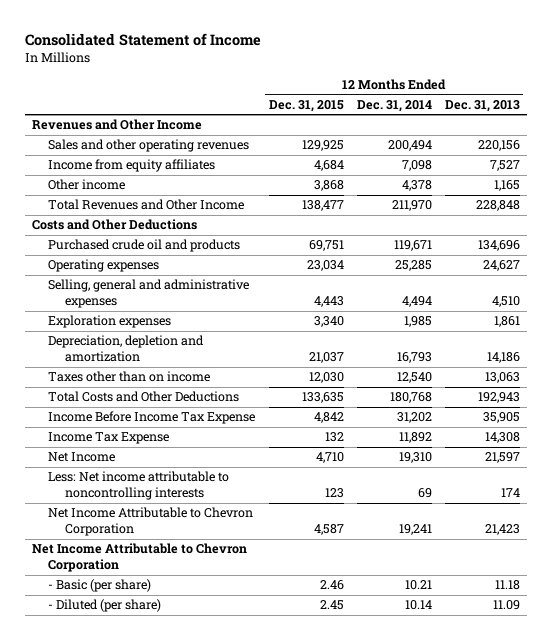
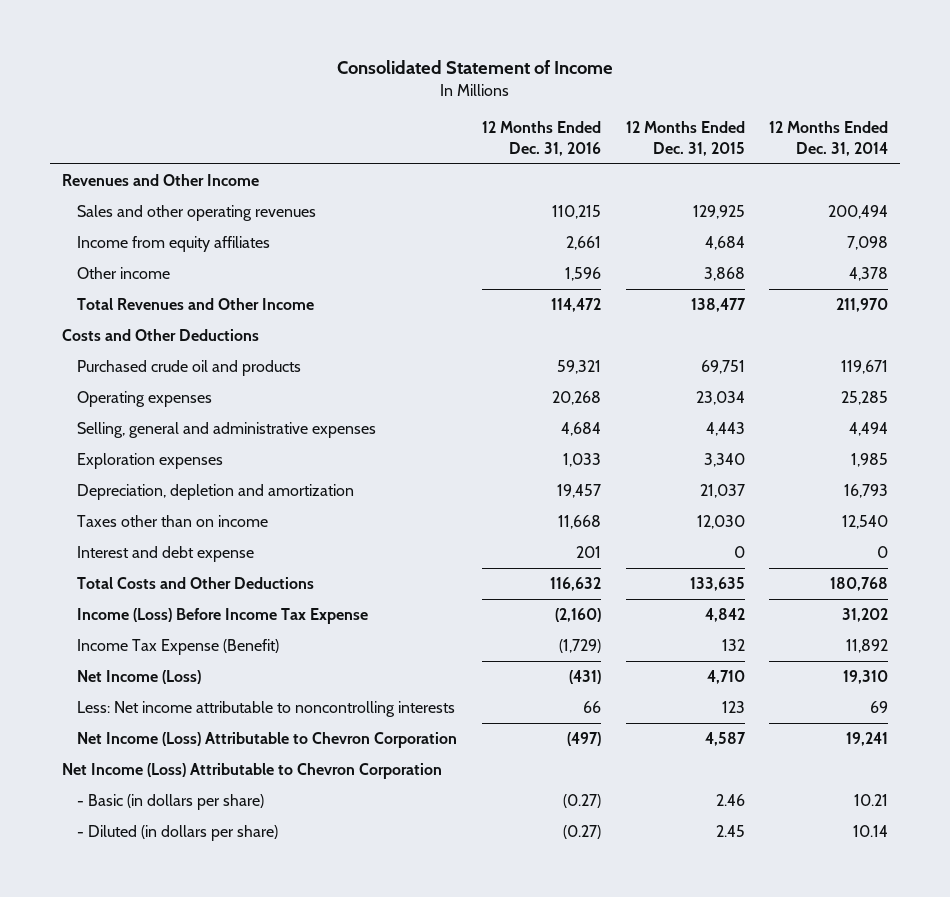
[445,99,521,112] Dec. 31, 2013 -> none
none -> [481,121,601,156] 12 Months Ended Dec. 31, 2016
none -> [77,546,255,563] Interest and debt expense
[48,411,256,425] Income Before Income Tax Expense -> [77,608,369,625] Income (Loss) Before Income Tax Expense
[48,432,170,445] Income Tax Expense -> [77,639,280,656] Income Tax Expense (Benefit)
[48,452,116,463] Net Income -> [77,670,202,685] Net Income (Loss)
[48,507,254,537] Net Income Attributable to Chevron Corporation -> [77,732,458,749] Net Income (Loss) Attributable to Chevron Corporation
[32,543,248,573] Net Income Attributable to Chevron Corporation -> [62,763,443,780] Net Income (Loss) Attributable to Chevron Corporation
[48,579,152,593] - Basic (per share) -> [77,794,265,811] - Basic (in dollars per share)
[48,599,162,613] - Diluted (per share) -> [77,825,279,842] - Diluted (in dollars per share)

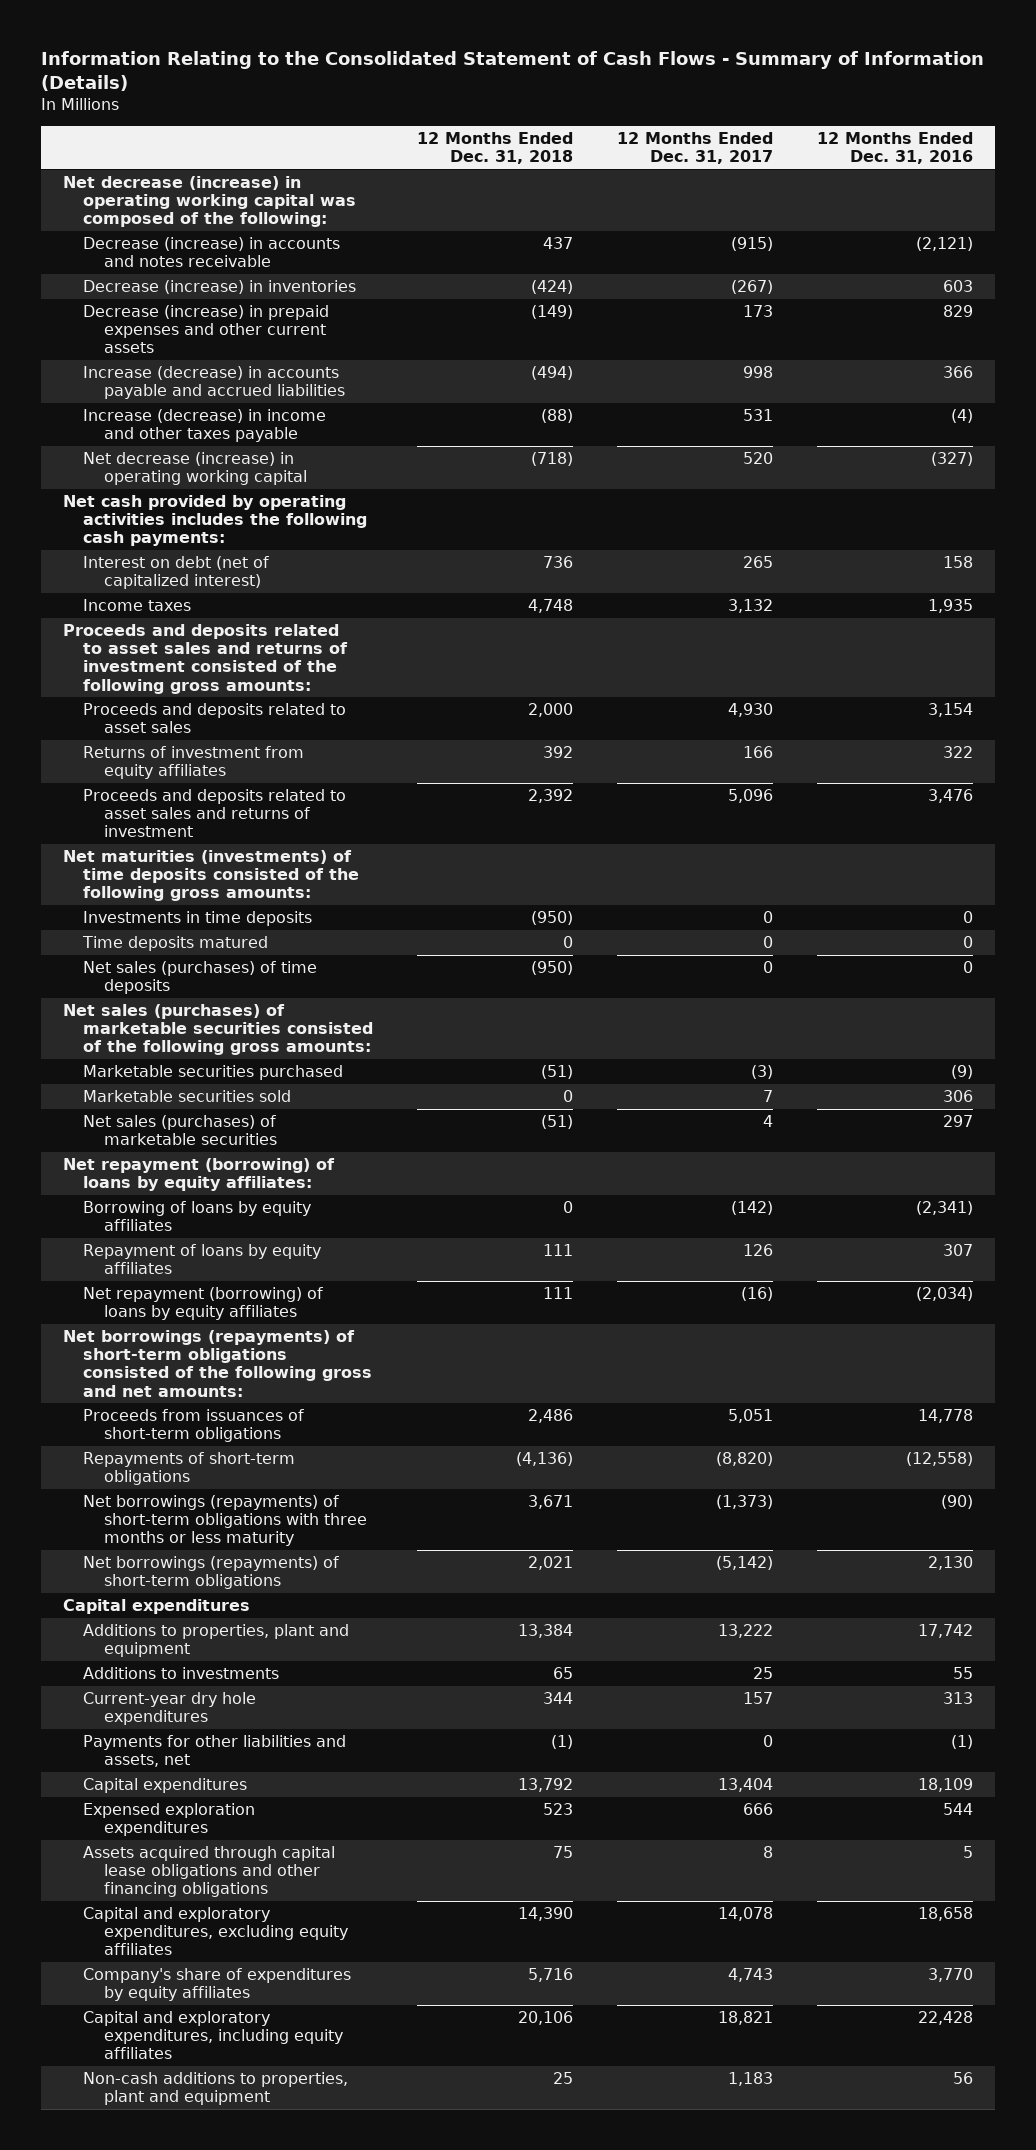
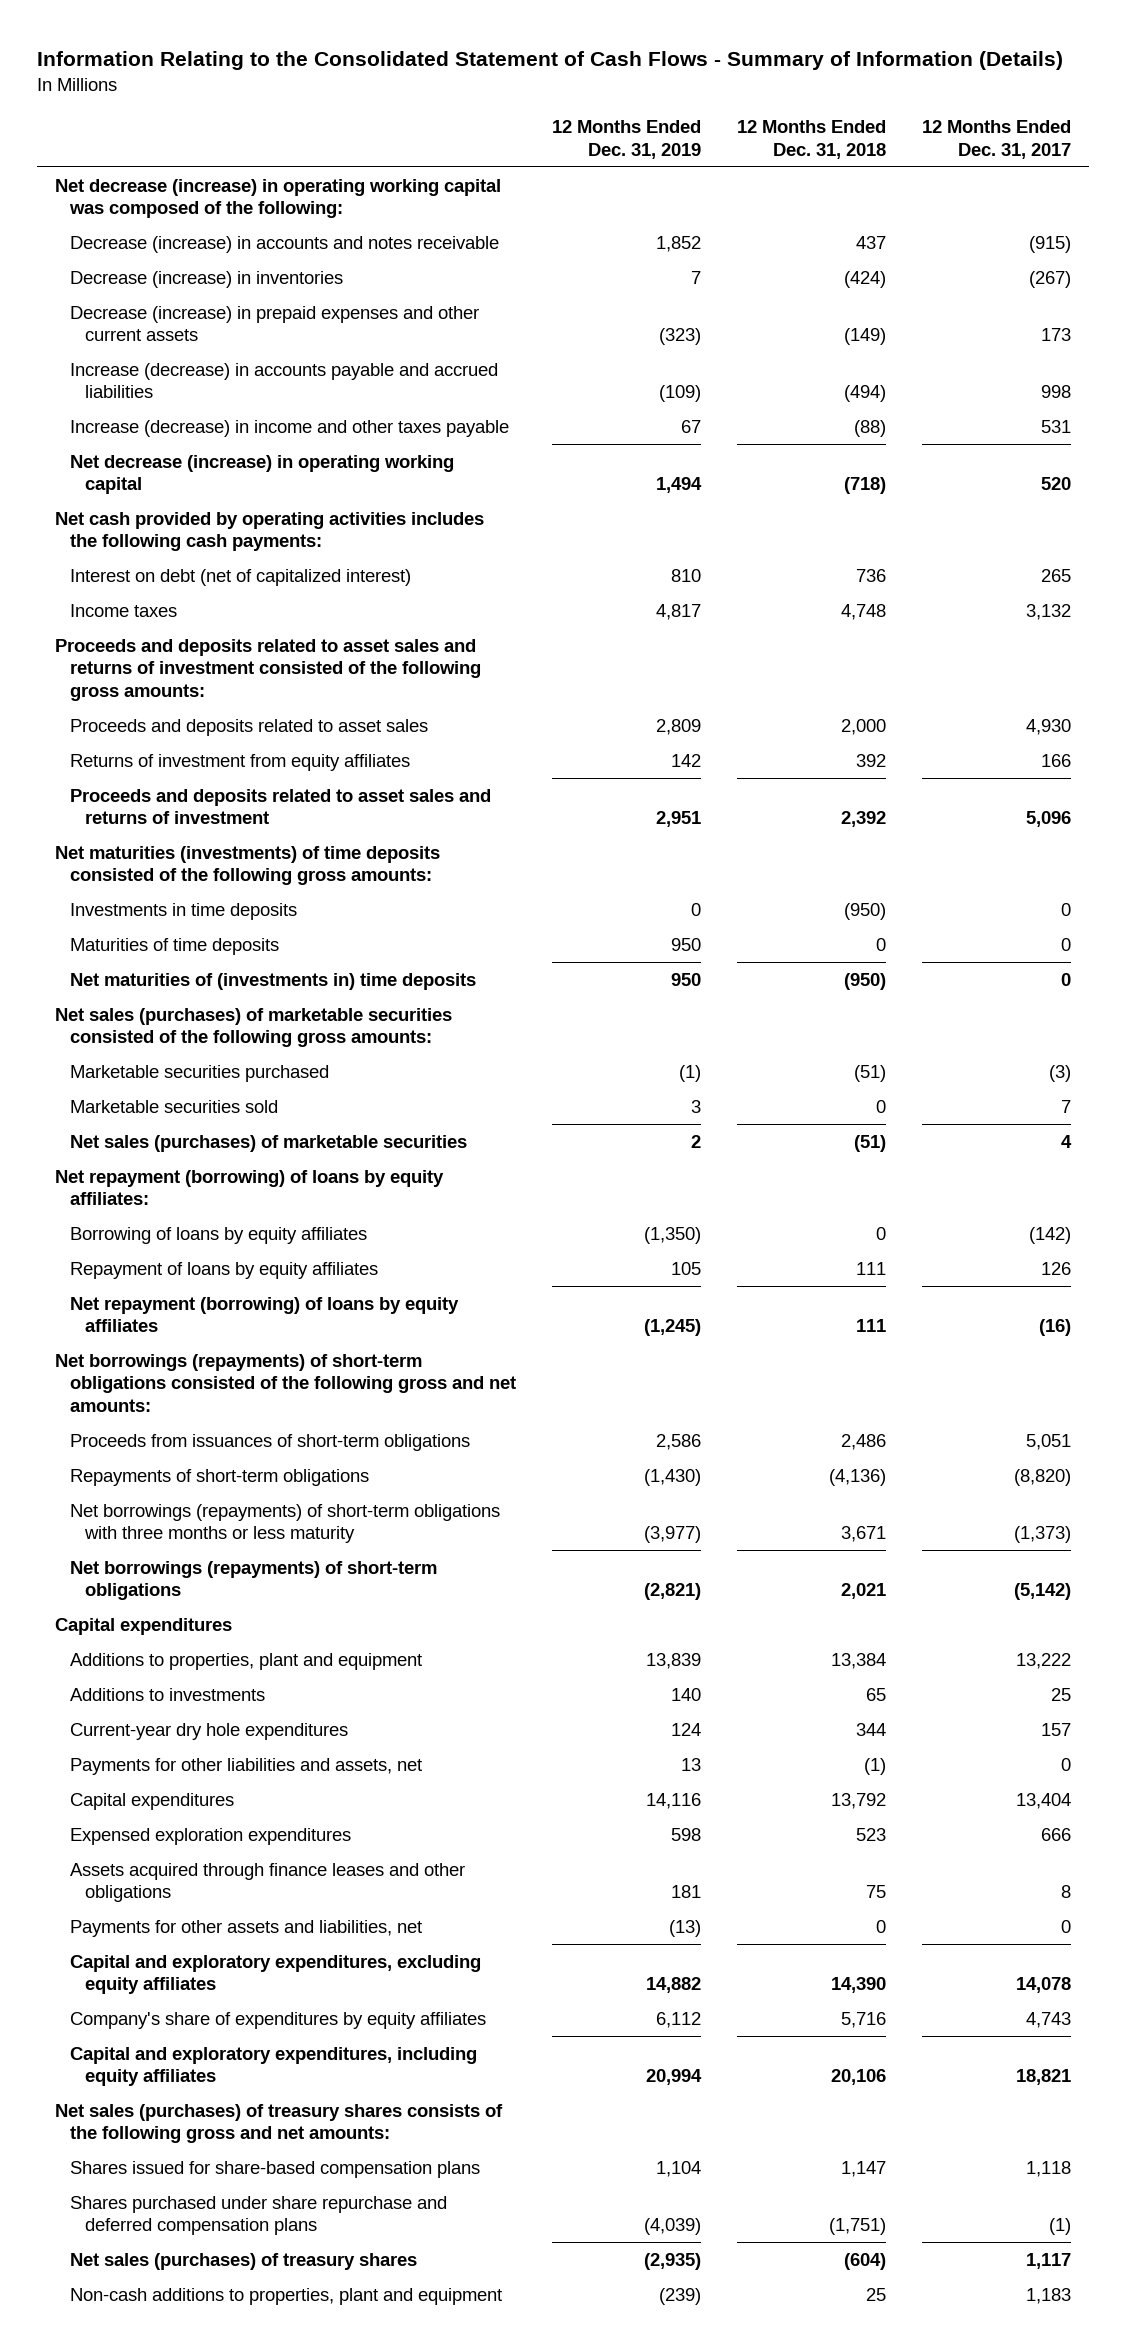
[816,131,973,165] 12 Months Ended Dec. 31, 2016 -> none
none -> [551,119,701,159] 12 Months Ended Dec. 31, 2019
[83,961,318,995] Net sales (purchases) of time deposits -> none
[82,936,269,952] Time deposits matured -> [70,937,280,955] Maturities of time deposits
none -> [70,972,477,990] Net maturities of (investments in) time deposits
[83,1846,336,1898] Assets acquired through capital lease obligations and other financing obligations -> [70,1862,466,1903] Assets acquired through finance leases and other obligations
none -> [70,1919,423,1937] Payments for other assets and liabilities, net
none -> [55,2103,504,2144] Net sales (purchases) of treasury shares consists of the following gross and net amounts:
none -> [70,2160,481,2178] Shares issued for share-based compensation plans
none -> [70,2195,448,2236] Shares purchased under share repurchase and deferred compensation plans
none -> [70,2252,418,2270] Net sales (purchases) of treasury shares

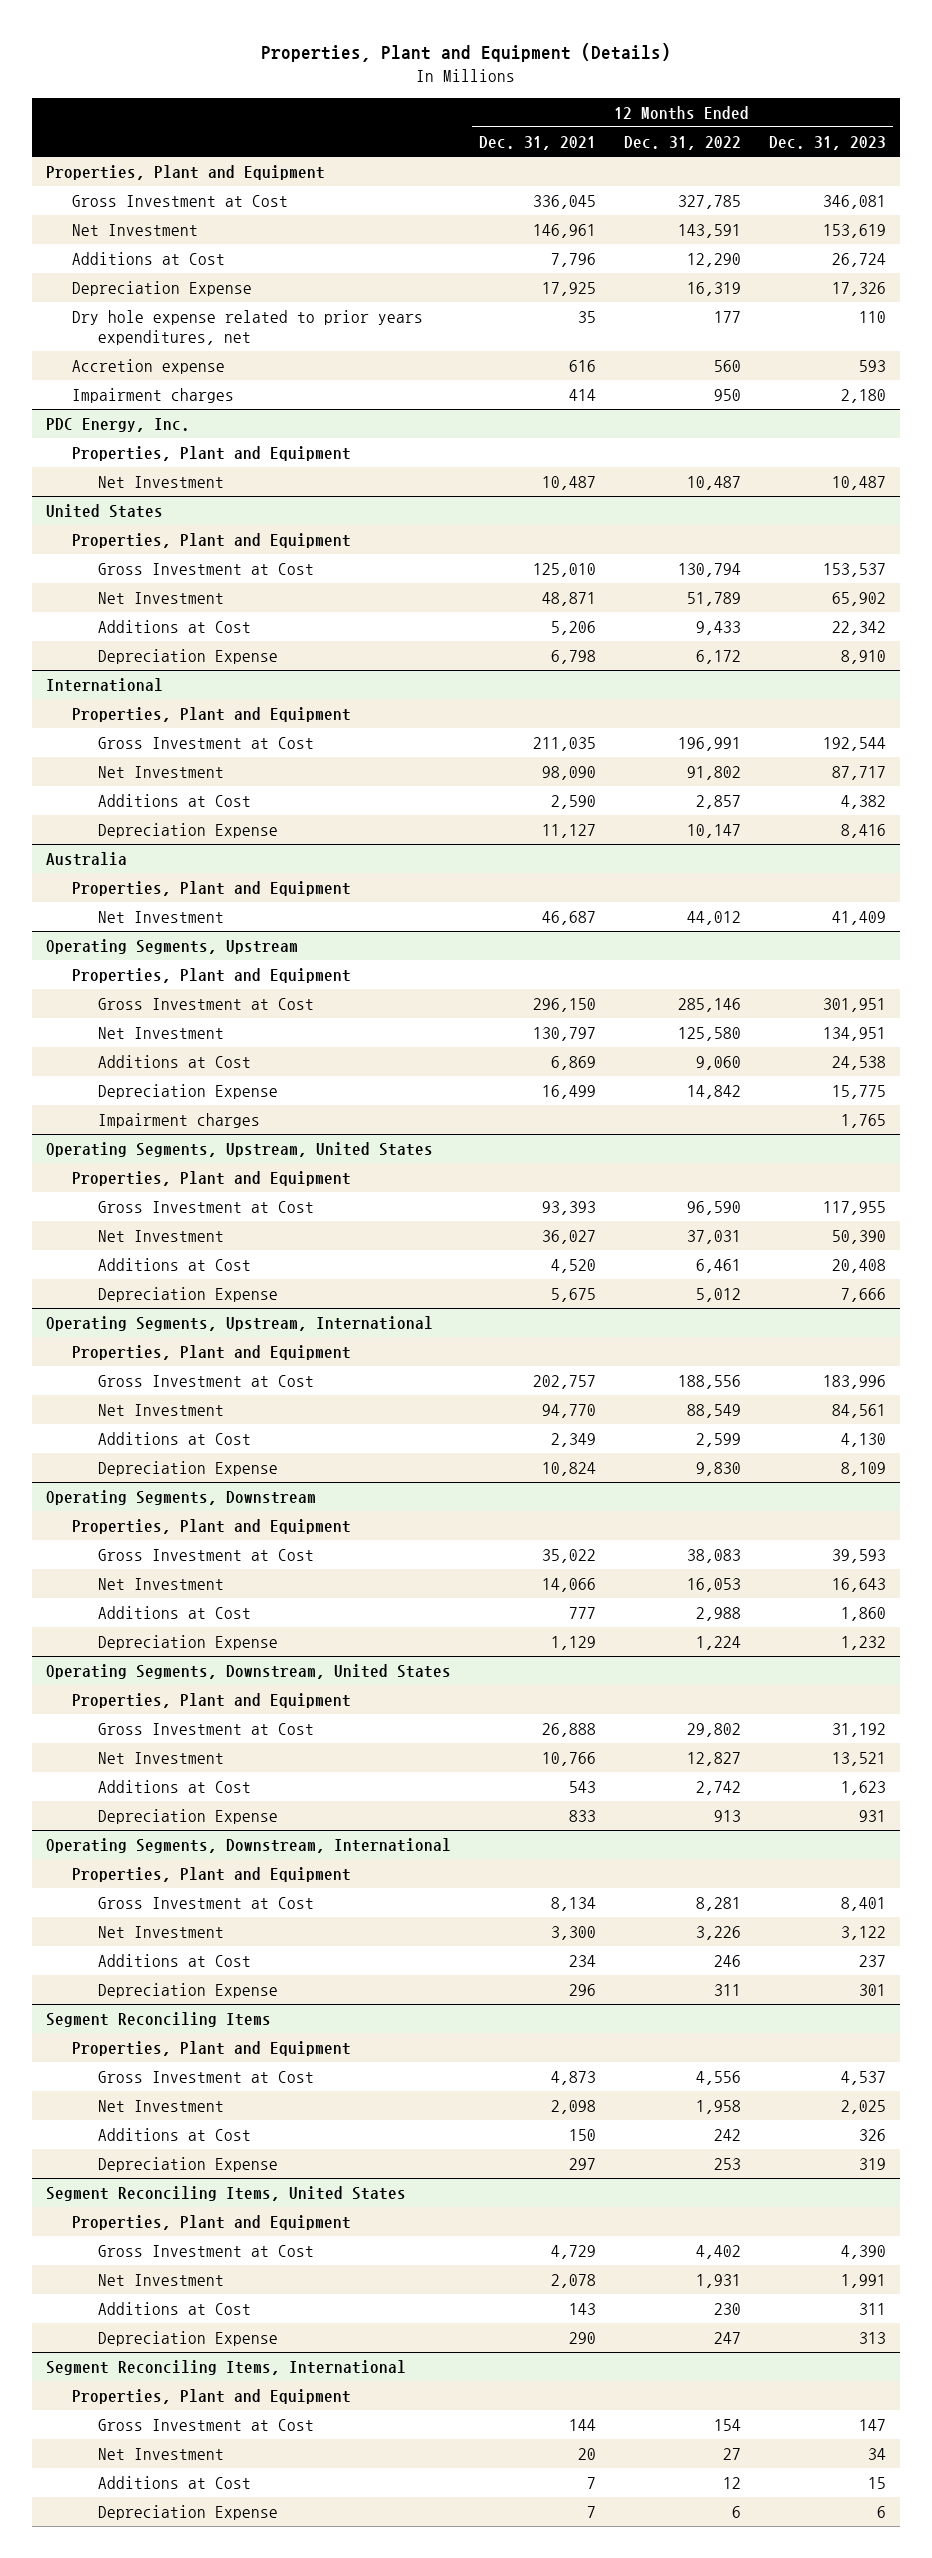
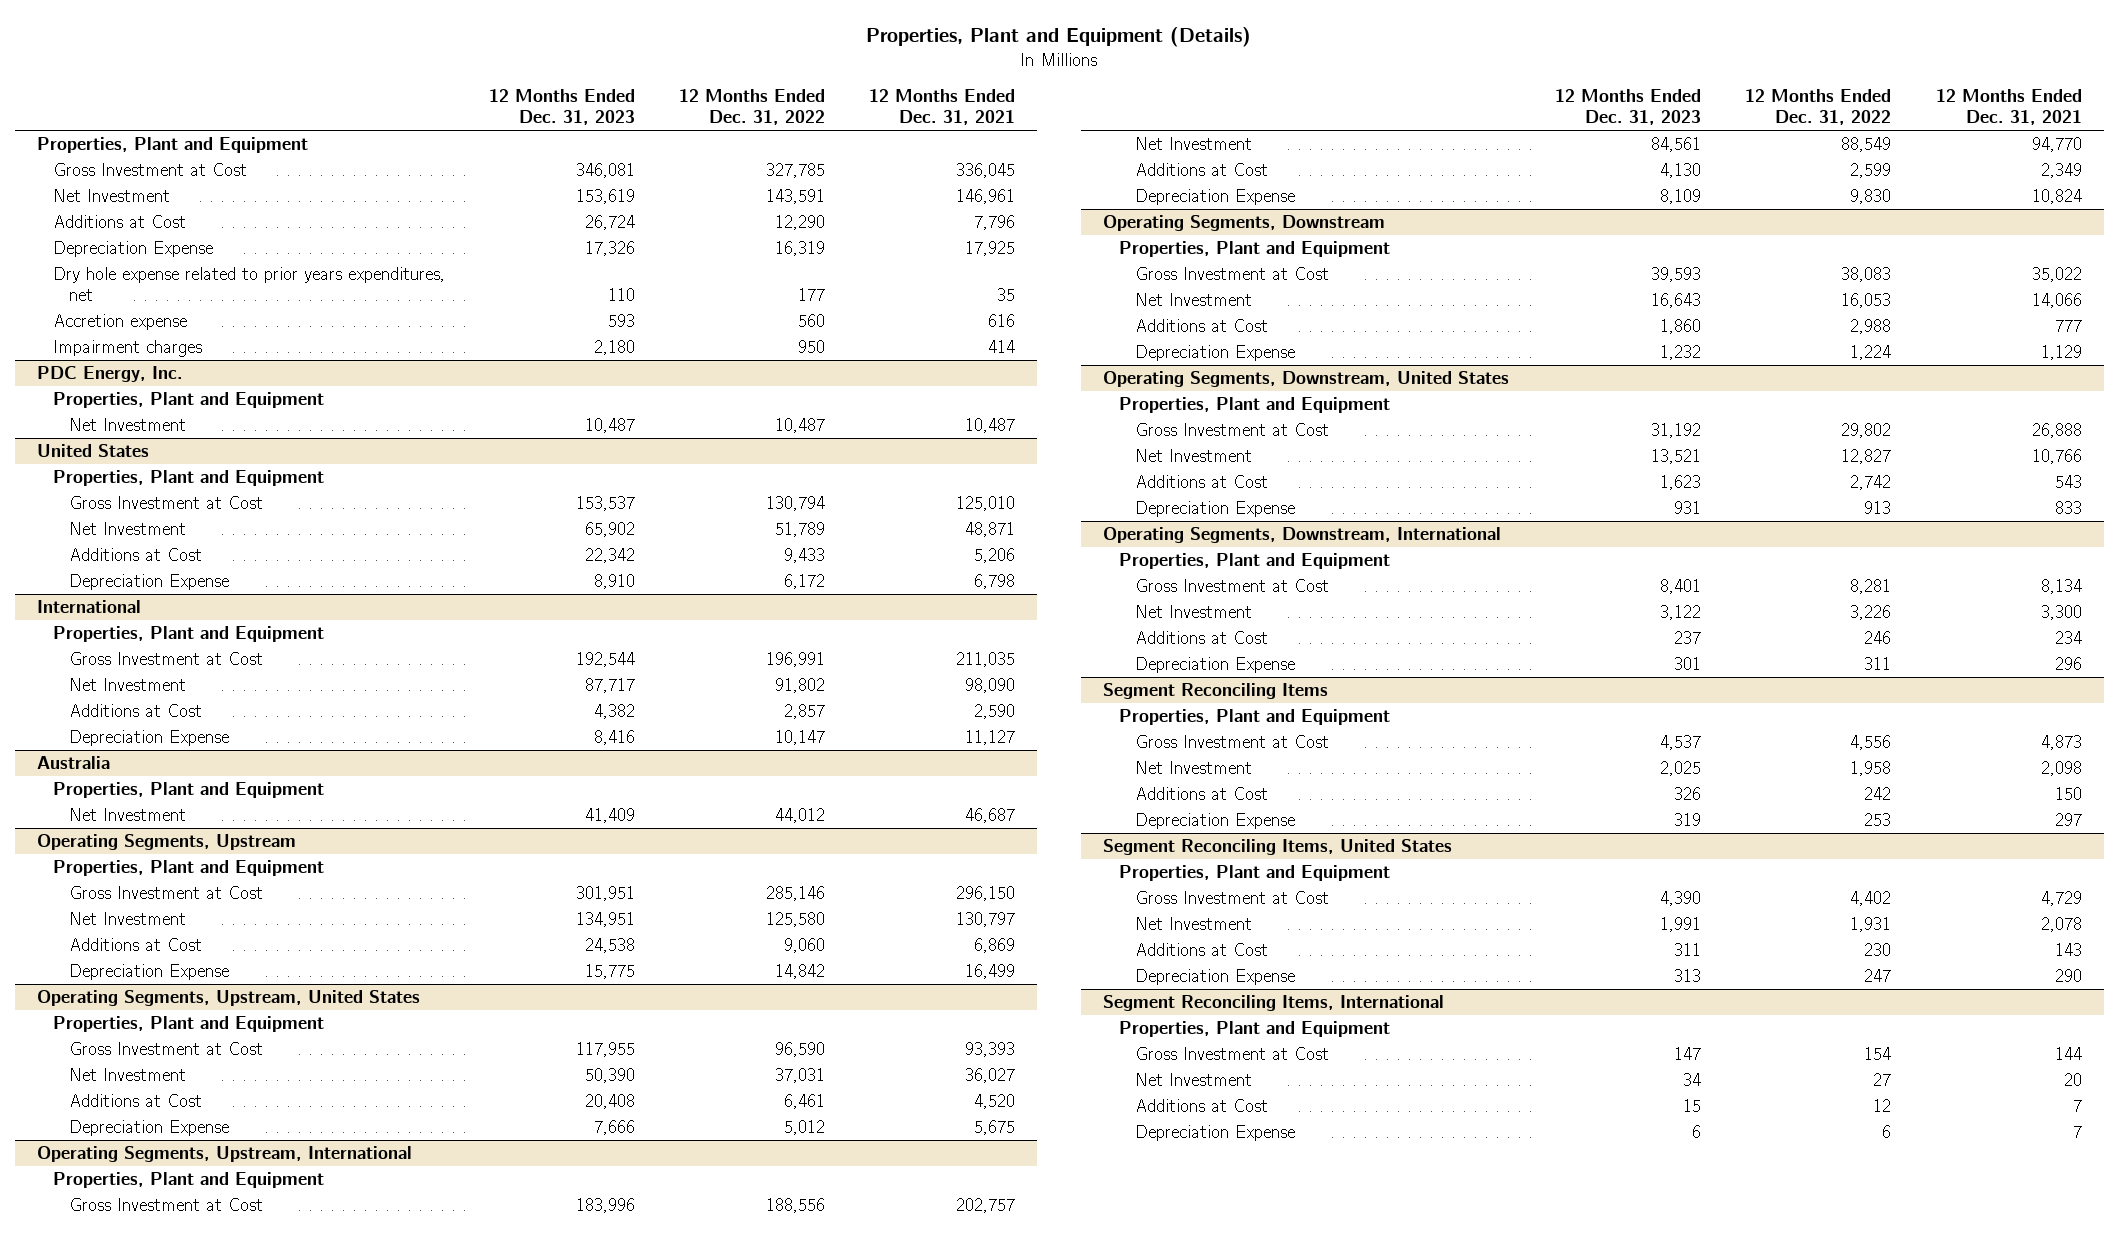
[98,1112,261,1128] Impairment charges -> none

